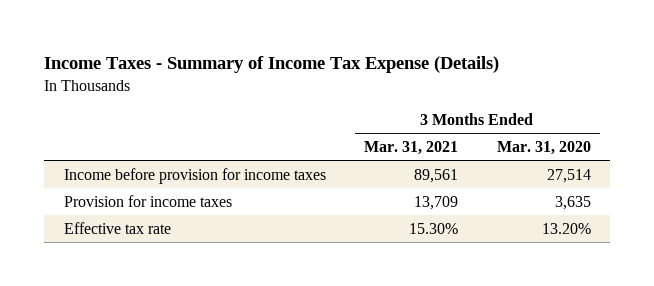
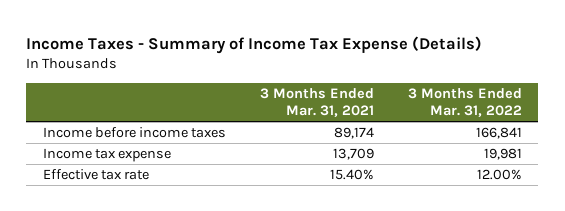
[496,141,591,156] Mar. 31, 2020 -> none
none -> [407,87,522,118] 3 Months Ended Mar. 31, 2022
[63,167,326,184] Income before provision for income taxes -> [43,127,227,139] Income before income taxes
[414,168,459,183] 89,561 -> [333,127,374,140] 89,174
[63,194,232,207] Provision for income taxes -> [43,148,172,163] Income tax expense
[409,222,459,234] 15.30% -> [329,169,374,181] 15.40%

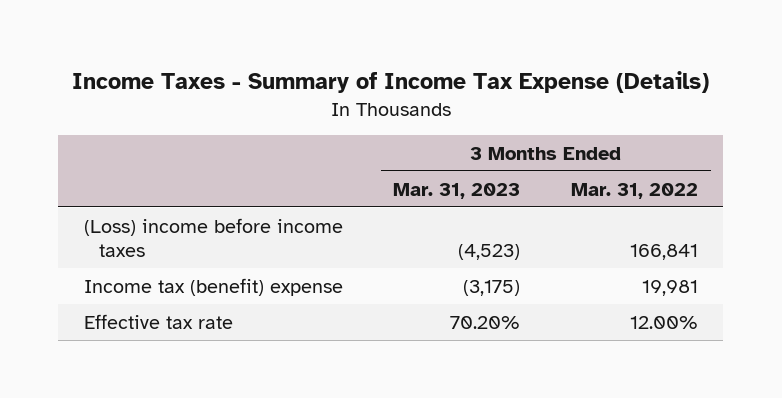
[259,87,374,118] 3 Months Ended Mar. 31, 2021 -> none
none -> [393,182,521,199] Mar. 31, 2023
[43,127,227,139] Income before income taxes -> [83,217,343,258] (Loss) income before income taxes
[43,148,172,163] Income tax expense -> [83,277,343,296] Income tax (benefit) expense

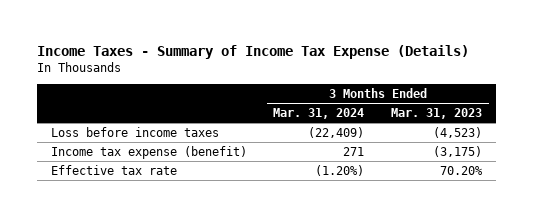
[570,182,698,199] Mar. 31, 2022 -> none
none -> [273,108,365,120] Mar. 31, 2024
[83,217,343,258] (Loss) income before income taxes -> [50,127,219,138] Loss before income taxes
[83,277,343,296] Income tax (benefit) expense -> [50,146,247,160] Income tax expense (benefit)

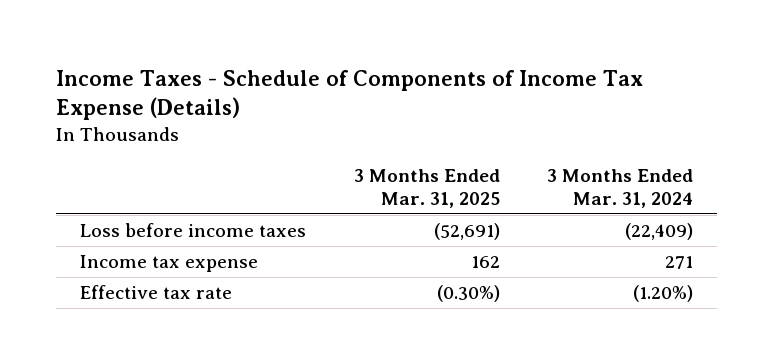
[37,44,470,59] Income Taxes - Summary of Income Tax Expense (Details) -> [56,69,644,121] Income Taxes - Schedule of Components of Income Tax Expense (Details)
[391,108,483,120] Mar. 31, 2023 -> none
none -> [353,168,500,208] 3 Months Ended Mar. 31, 2025
[50,146,247,160] Income tax expense (benefit) -> [80,254,259,272] Income tax expense

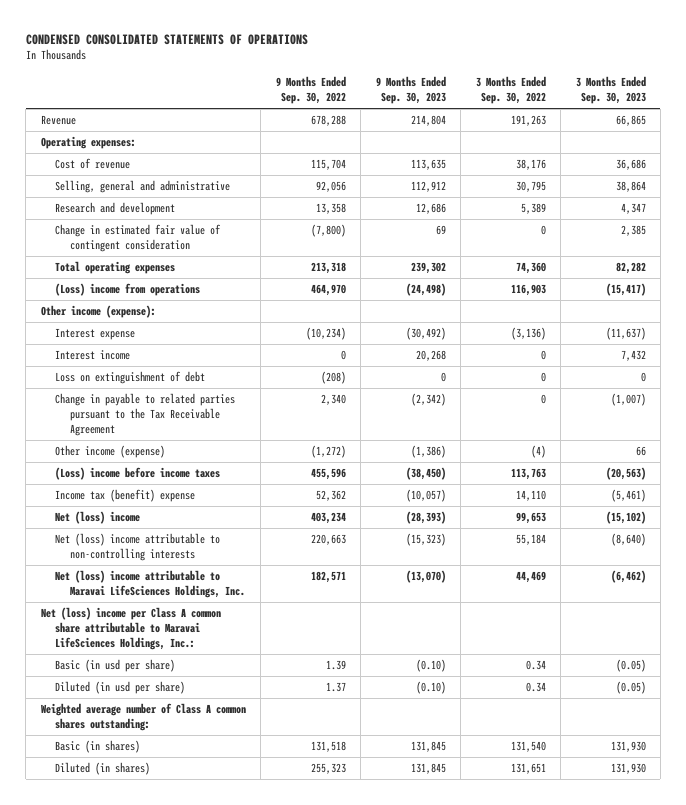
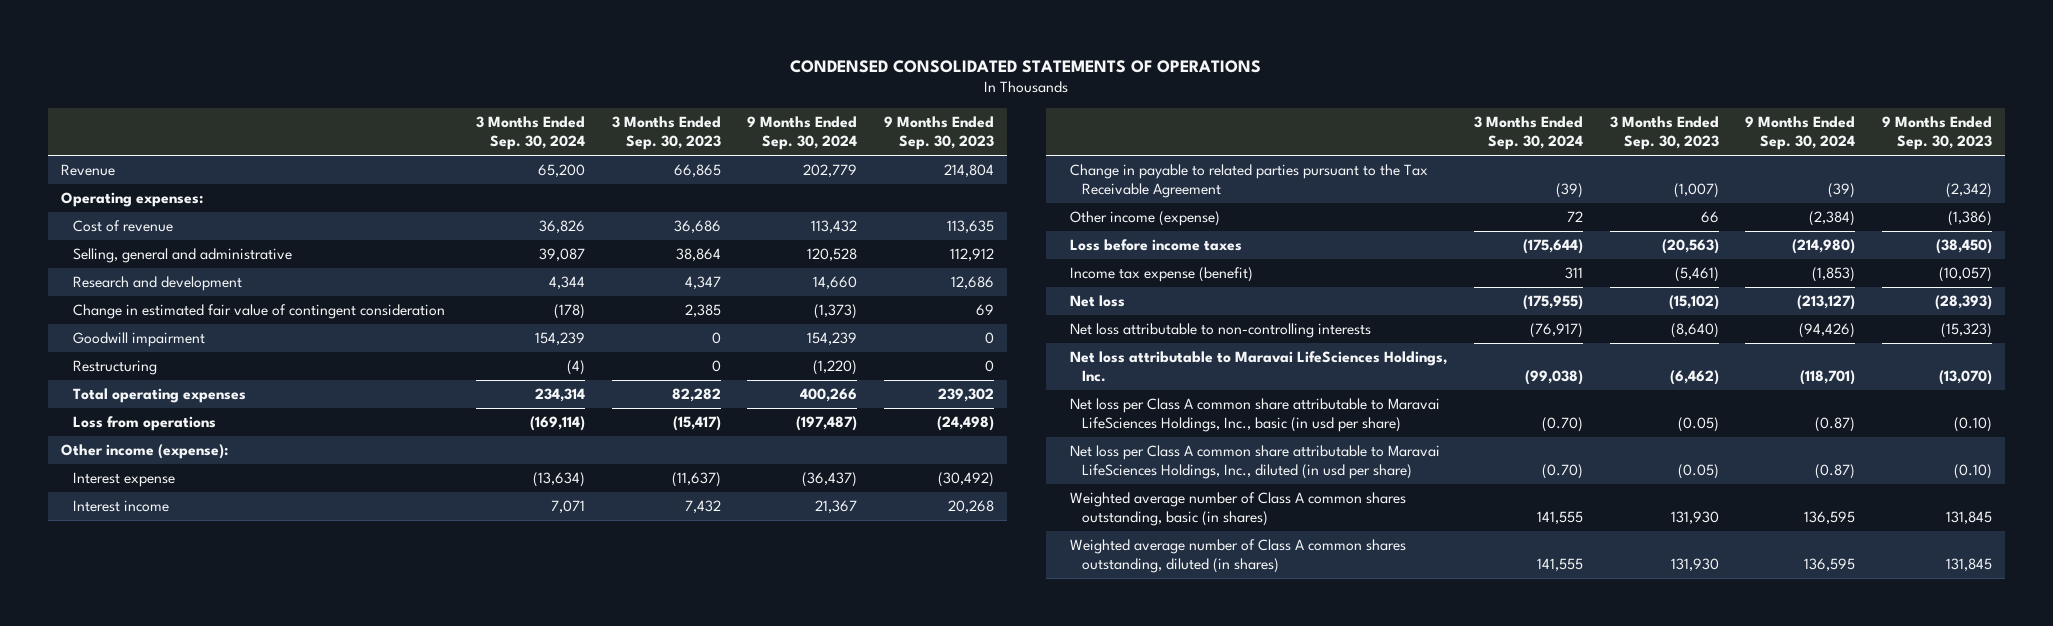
[275,76,346,105] 9 Months Ended Sep. 30, 2022 -> none
[475,76,546,105] 3 Months Ended Sep. 30, 2022 -> none
none -> [476,115,586,151] 3 Months Ended Sep. 30, 2024
none -> [747,115,858,151] 9 Months Ended Sep. 30, 2024
none -> [72,332,205,348] Goodwill impairment
none -> [72,360,157,376] Restructuring
[55,283,201,297] (Loss) income from operations -> [72,416,216,432] Loss from operations
[55,371,206,385] Loss on extinguishment of debt -> none
[40,607,221,650] Net (loss) income per Class A common share attributable to Maravai LifeSciences Holdings, Inc.: -> none
[40,703,246,731] Weighted average number of Class A common shares outstanding: -> none
[55,467,221,481] (Loss) income before income taxes -> [1070,239,1243,252] Loss before income taxes
[55,489,196,503] Income tax (benefit) expense -> [1070,267,1254,283] Income tax expense (benefit)
[55,511,141,525] Net (loss) income -> [1070,295,1126,308] Net loss
[55,533,221,561] Net (loss) income attributable to non-controlling interests -> [1070,323,1372,339] Net loss attributable to non-controlling interests
[55,570,245,598] Net (loss) income attributable to Maravai LifeSciences Holdings, Inc. -> [1070,351,1448,383] Net loss attributable to Maravai LifeSciences Holdings, Inc.
[55,659,176,673] Basic (in usd per share) -> [1070,398,1441,433] Net loss per Class A common share attributable to Maravai LifeSciences Holdings, Inc., basic (in usd per share)
[55,681,186,695] Diluted (in usd per share) -> [1070,445,1441,480] Net loss per Class A common share attributable to Maravai LifeSciences Holdings, Inc., diluted (in usd per share)
[55,740,141,754] Basic (in shares) -> [1070,492,1407,527] Weighted average number of Class A common shares outstanding, basic (in shares)
[55,762,151,776] Diluted (in shares) -> [1070,539,1407,574] Weighted average number of Class A common shares outstanding, diluted (in shares)

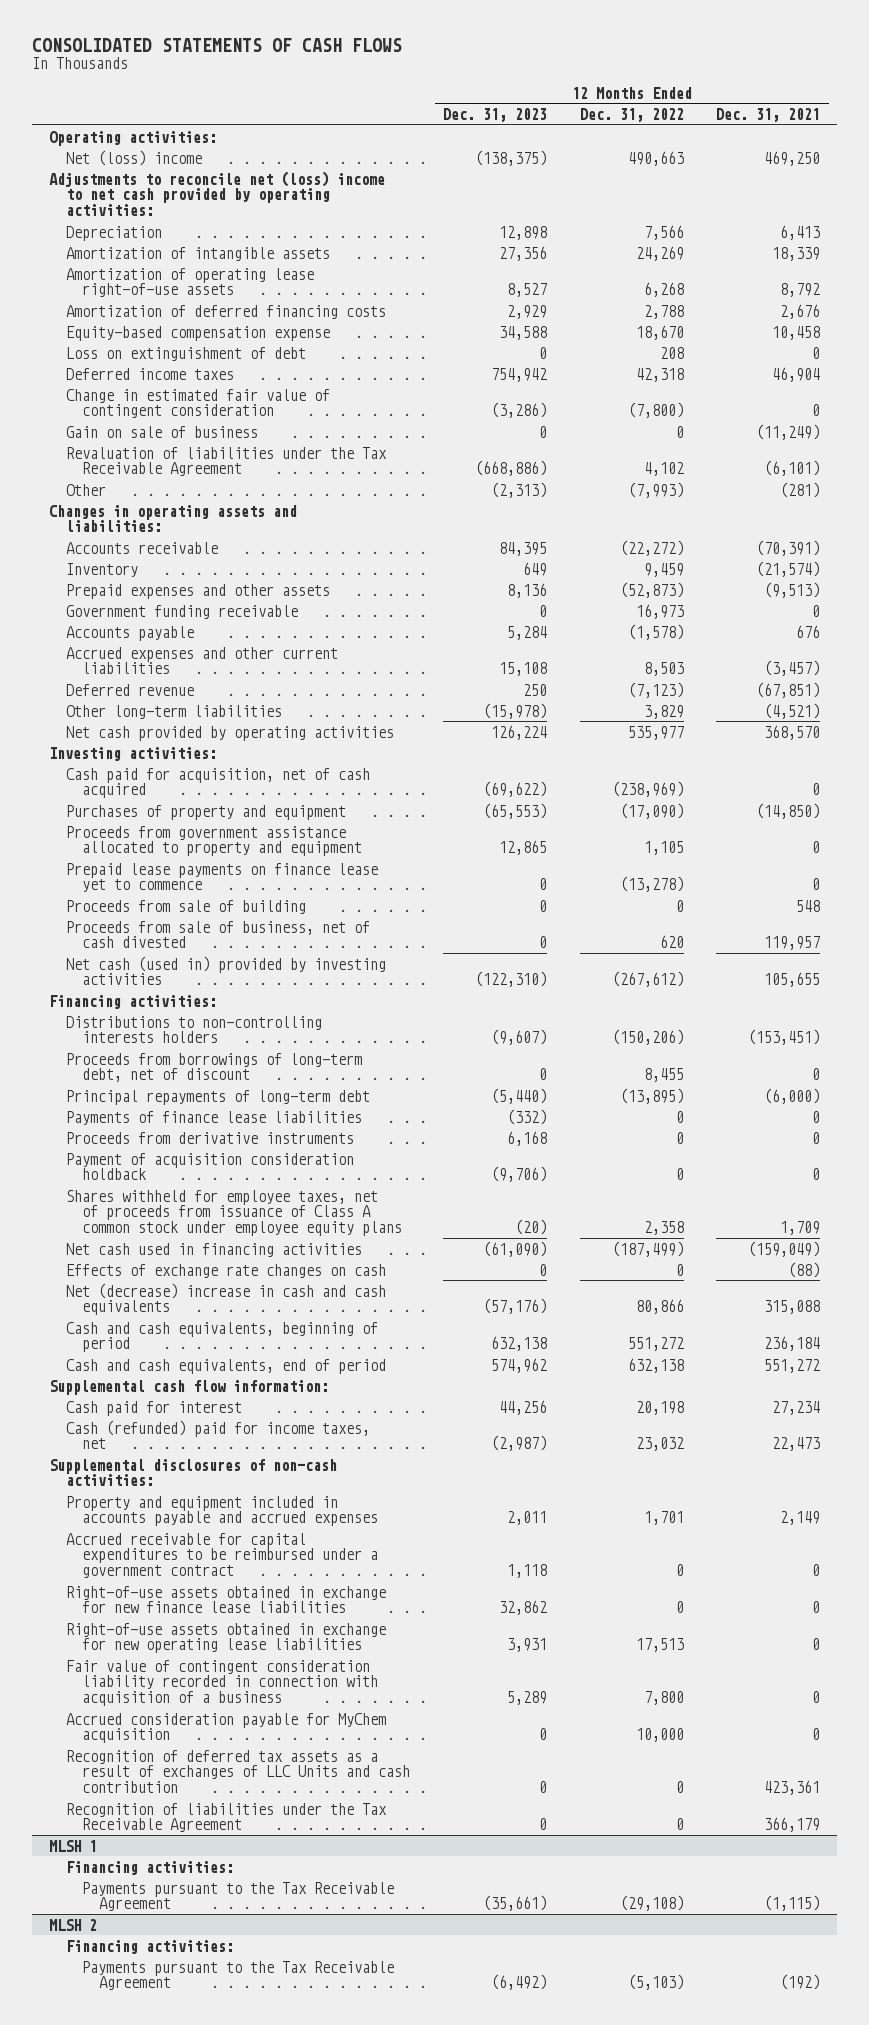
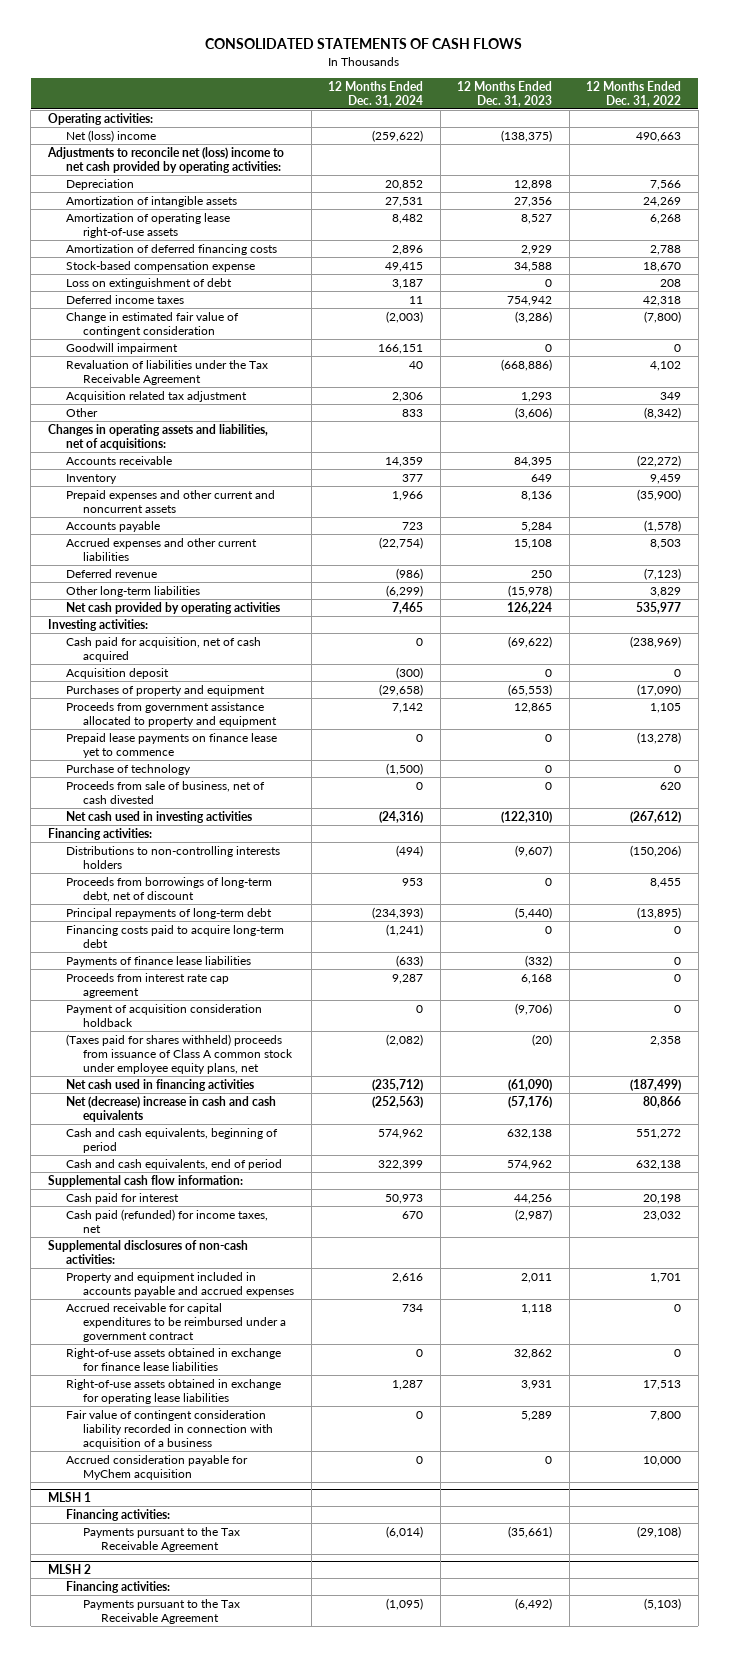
[716,108,821,123] Dec. 31, 2021 -> none
none -> [328,80,424,107] 12 Months Ended Dec. 31, 2024
[65,325,330,341] Equity-based compensation expense -> [65,260,255,272] Stock-based compensation expense
[65,425,258,438] Gain on sale of business -> none
none -> [65,342,178,354] Goodwill impairment
none -> [65,390,247,402] Acquisition related tax adjustment
[491,481,548,498] (2,313) -> [515,406,553,419] (3,606)
[627,481,684,498] (7,993) -> [644,406,682,419] (8,342)
[48,504,297,533] Changes in operating assets and liabilities: -> [47,423,268,450] Changes in operating assets and liabilities, net of acquisitions:
[65,604,298,619] Government funding receivable -> none
[65,583,330,599] Prepaid expenses and other assets -> [65,489,275,513] Prepaid expenses and other current and noncurrent assets
[619,581,684,598] (52,873) -> [637,488,682,501] (35,900)
none -> [65,667,169,679] Acquisition deposit
[65,899,306,914] Proceeds from sale of building -> none
none -> [65,763,191,775] Purchase of technology
[65,955,386,986] Net cash (used in) provided by investing activities -> [65,810,252,823] Net cash used in investing activities
none -> [65,924,284,948] Financing costs paid to acquire long-term debt
[65,1131,354,1144] Proceeds from derivative instruments -> [65,972,229,998] Proceeds from interest rate cap agreement
[65,1189,403,1236] Shares withheld for employee taxes, net of proceeds from issuance of Class A common stock under employee equity plans -> [65,1033,294,1074] (Taxes paid for shares withheld) proceeds from issuance of Class A common stock under employee equity plans, net
[65,1263,386,1278] Effects of exchange rate changes on cash -> none
[65,1419,370,1450] Cash (refunded) paid for income taxes, net -> [65,1208,268,1233] Cash paid (refunded) for income taxes, net
[65,1585,386,1614] Right-of-use assets obtained in exchange for new finance lease liabilities -> [65,1347,281,1371] Right-of-use assets obtained in exchange for finance lease liabilities
[65,1622,386,1654] Right-of-use assets obtained in exchange for new operating lease liabilities -> [65,1378,281,1404] Right-of-use assets obtained in exchange for operating lease liabilities
[65,1749,411,1793] Recognition of deferred tax assets as a result of exchanges of LLC Units and cash contribution -> none
[65,1802,387,1833] Recognition of liabilities under the Tax Receivable Agreement -> none

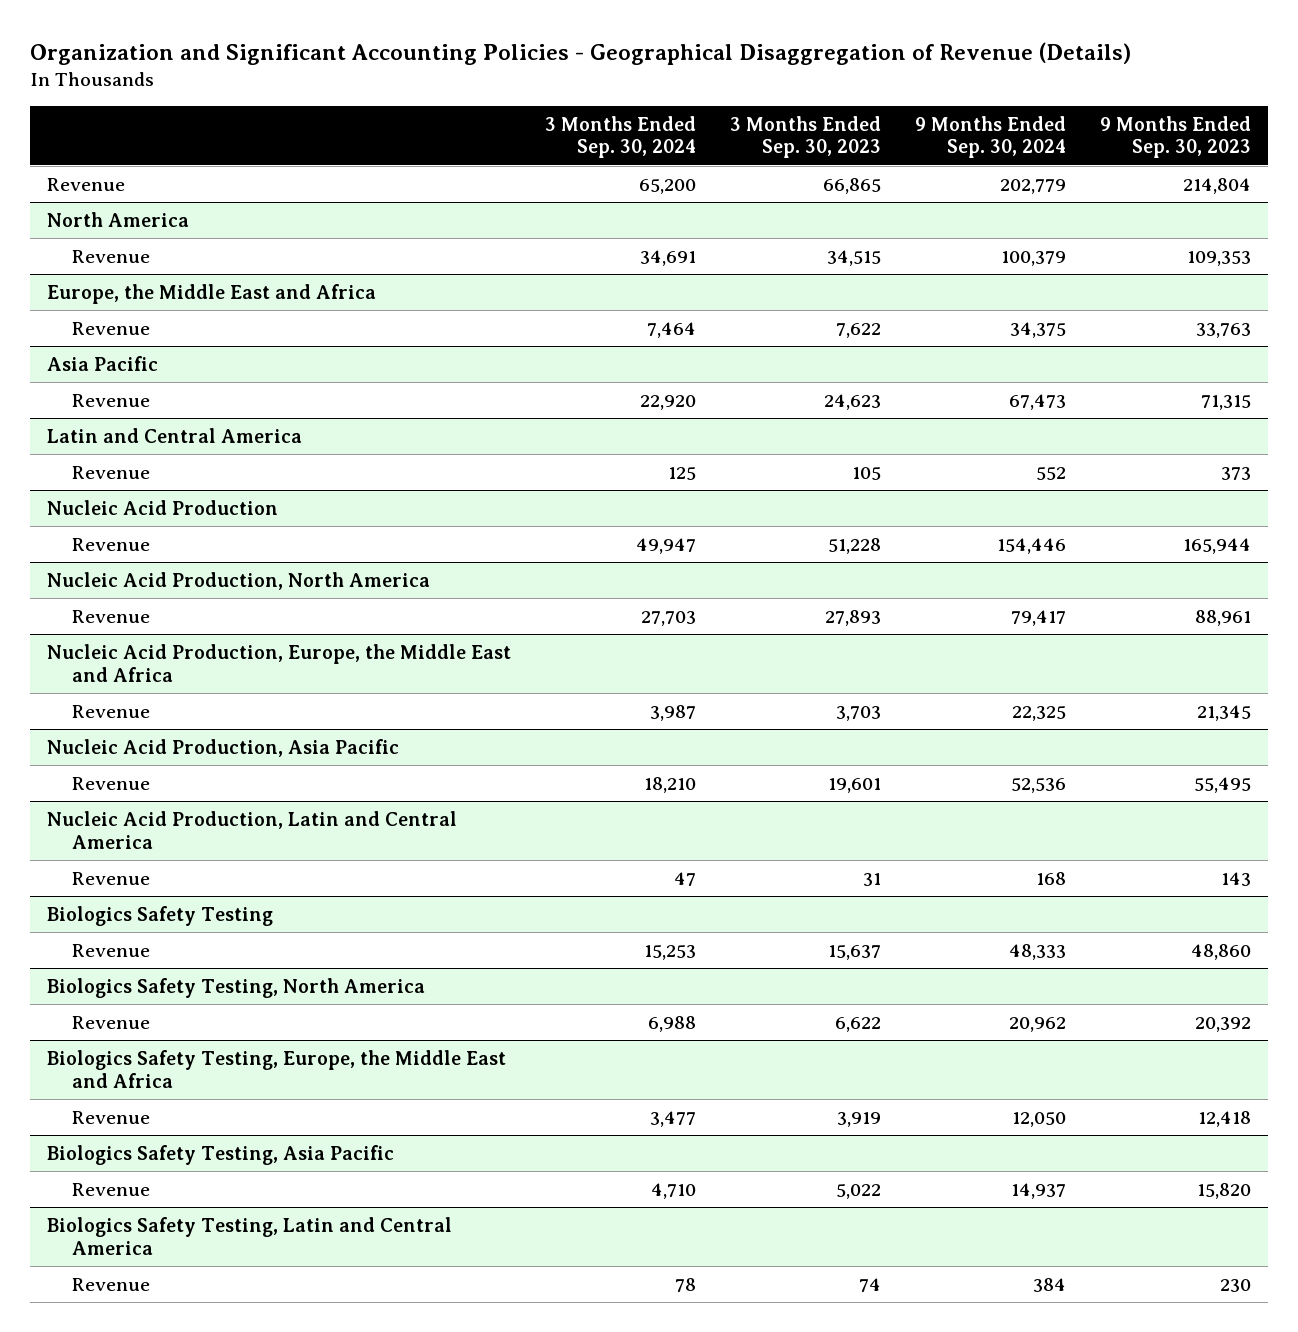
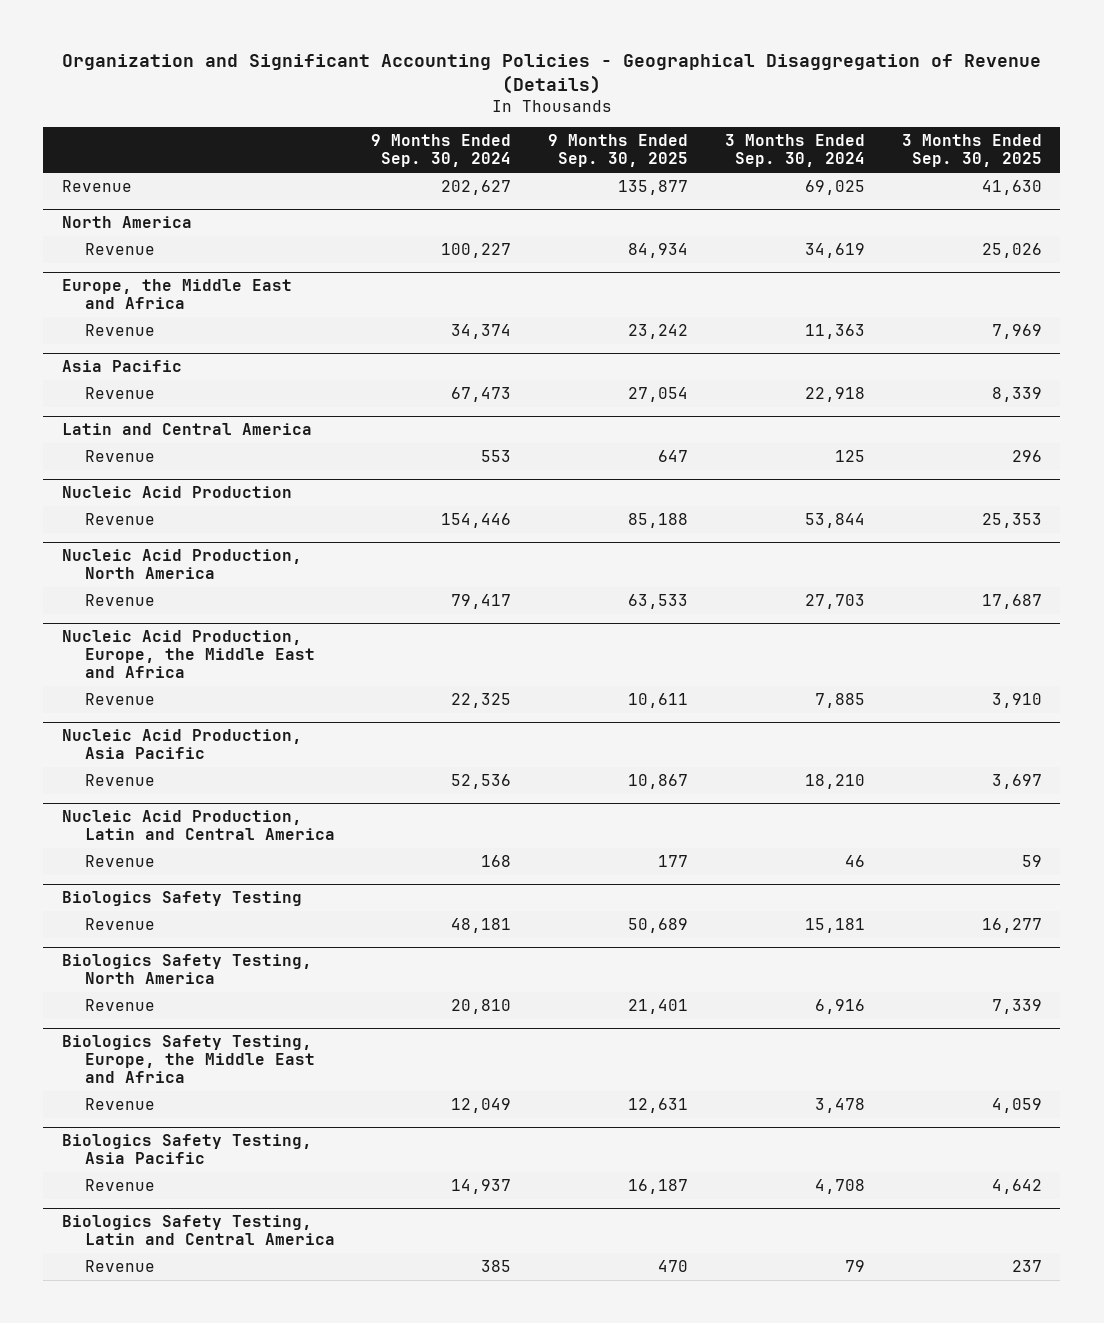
[730,115,882,159] 3 Months Ended Sep. 30, 2023 -> none
[1099,115,1251,159] 9 Months Ended Sep. 30, 2023 -> none
none -> [548,134,689,168] 9 Months Ended Sep. 30, 2025
none -> [901,134,1042,168] 3 Months Ended Sep. 30, 2025
[639,178,697,194] 65,200 -> [805,179,866,195] 69,025
[1000,178,1067,194] 202,779 -> [441,179,512,195] 202,627
[640,249,697,266] 34,691 -> [805,242,866,258] 34,619
[1001,250,1067,266] 100,379 -> [441,242,512,258] 100,227
[647,321,697,338] 7,464 -> [805,323,866,339] 11,363
[1010,321,1067,338] 34,375 -> [451,323,512,339] 34,374
[640,394,697,410] 22,920 -> [805,386,866,402] 22,918
[1036,466,1067,480] 552 -> [481,449,512,462] 553
[636,537,697,554] 49,947 -> [805,512,866,528] 53,844
[650,704,697,721] 3,987 -> [815,692,866,708] 7,885
[674,871,697,886] 47 -> [845,854,866,867] 46
[644,944,697,960] 15,253 -> [805,917,866,933] 15,181
[1009,943,1067,960] 48,333 -> [451,917,512,933] 48,181
[648,1015,697,1032] 6,988 -> [815,998,866,1014] 6,916
[1009,1016,1067,1032] 20,962 -> [451,998,512,1014] 20,810
[650,1110,697,1127] 3,477 -> [815,1097,866,1113] 3,478
[1012,1111,1067,1127] 12,050 -> [451,1097,512,1113] 12,049
[651,1182,697,1199] 4,710 -> [815,1178,866,1194] 4,708
[675,1277,697,1292] 78 -> [845,1259,866,1272] 79
[1033,1277,1067,1292] 384 -> [481,1259,512,1272] 385

